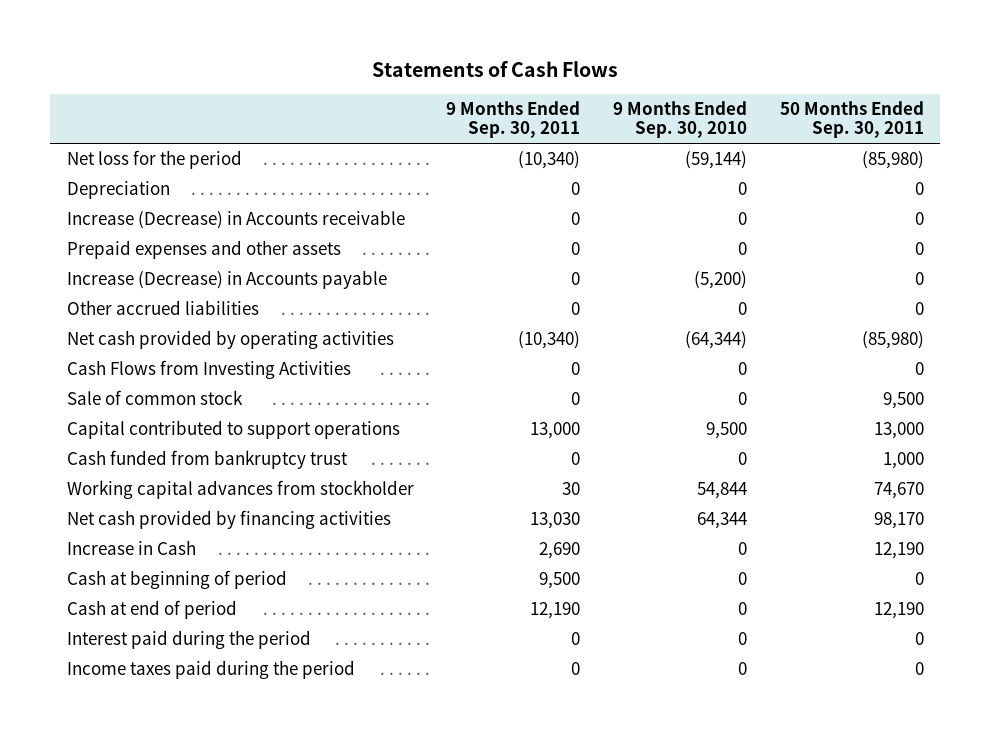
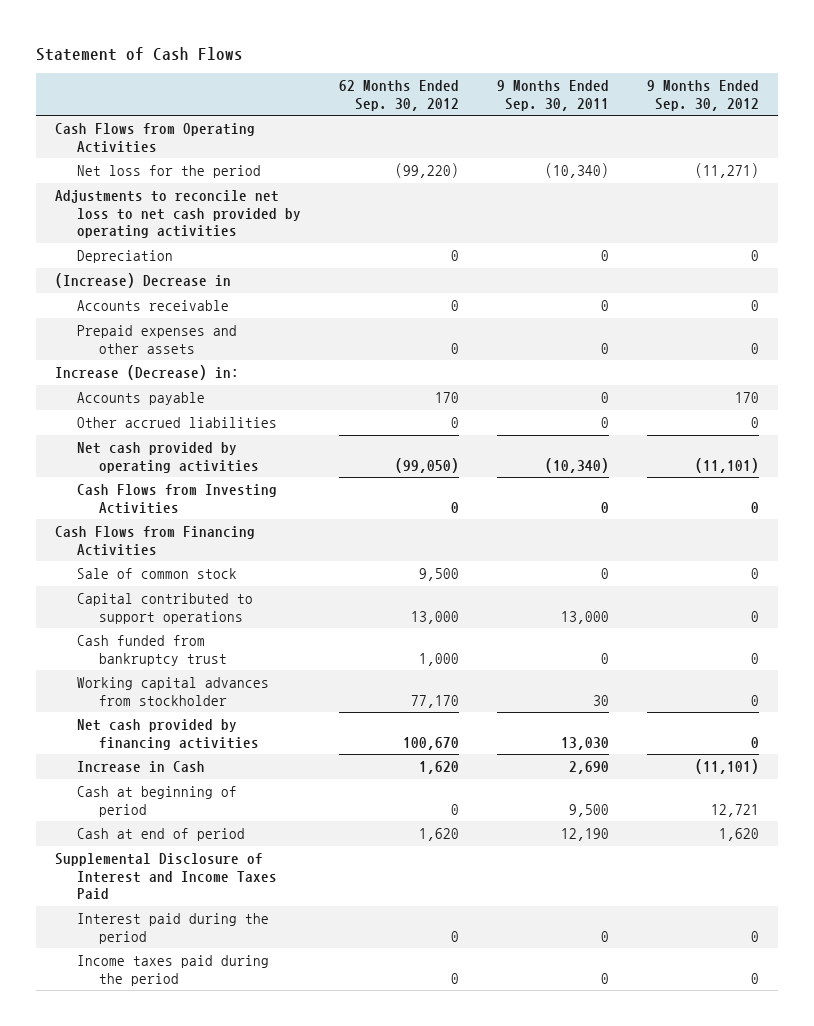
[372,60,619,77] Statements of Cash Flows -> [36,46,244,61] Statement of Cash Flows
[612,100,747,139] 9 Months Ended Sep. 30, 2010 -> none
[779,100,924,139] 50 Months Ended Sep. 30, 2011 -> none
none -> [338,80,459,111] 62 Months Ended Sep. 30, 2012
none -> [646,80,759,111] 9 Months Ended Sep. 30, 2012
none -> [55,123,256,153] Cash Flows from Operating Activities
none -> [55,190,301,239] Adjustments to reconcile net loss to net cash provided by operating activities
none -> [55,273,232,289] (Increase) Decrease in
[66,209,405,229] Increase (Decrease) in Accounts receivable -> [76,300,229,312] Accounts receivable
none -> [55,365,240,381] Increase (Decrease) in:
[66,269,387,289] Increase (Decrease) in Accounts payable -> [76,392,205,406] Accounts payable
none -> [55,526,256,556] Cash Flows from Financing Activities
none -> [55,853,277,900] Supplemental Disclosure of Interest and Income Taxes Paid

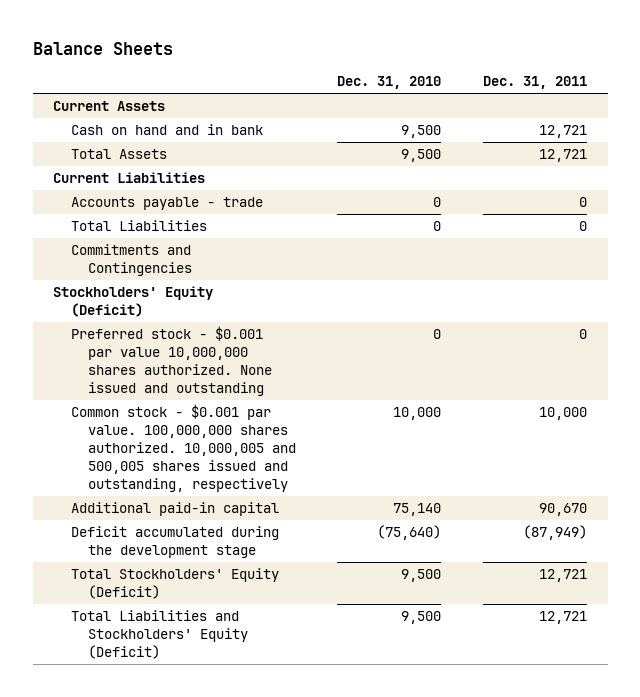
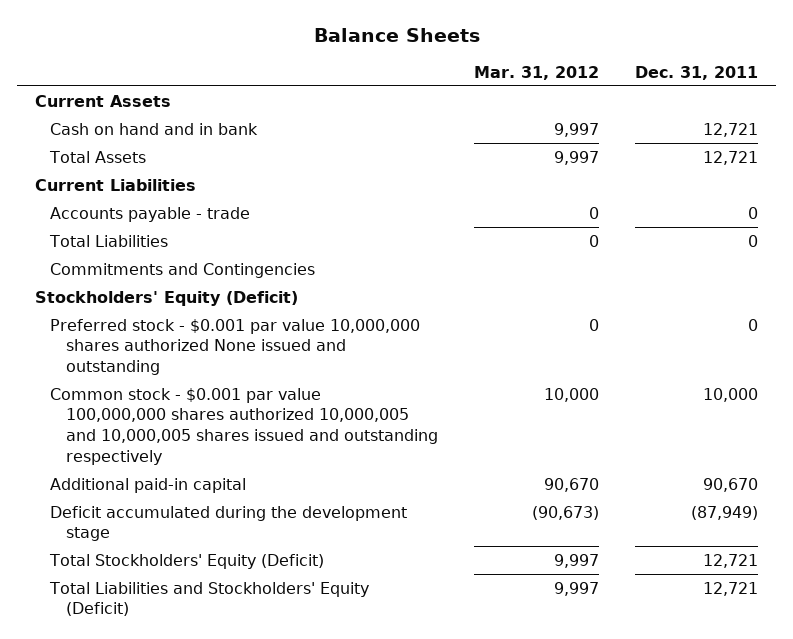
[337,76,442,90] Dec. 31, 2010 -> none
none -> [474,65,600,80] Mar. 31, 2012
[70,326,272,397] Preferred stock - $0.001 par value 10,000,000 shares authorized. None issued and outstanding -> [50,318,421,376] Preferred stock - $0.001 par value 10,000,000 shares authorized None issued and outstanding
[70,404,296,493] Common stock - $0.001 par value. 100,000,000 shares authorized. 10,000,005 and 500,005 shares issued and outstanding, respectively -> [50,387,438,465] Common stock - $0.001 par value 100,000,000 shares authorized 10,000,005 and 10,000,005 shares issued and outstanding respectively

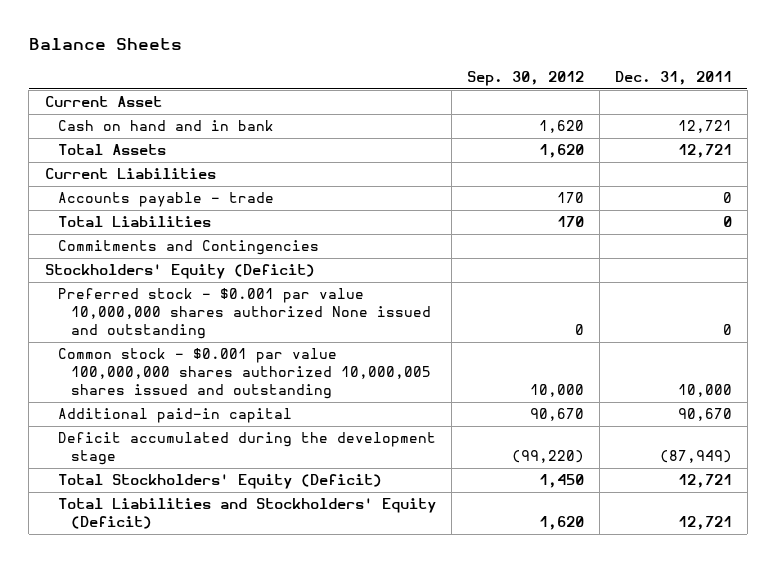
[474,65,600,80] Mar. 31, 2012 -> none
none -> [466,70,584,86] Sep. 30, 2012
[35,94,172,107] Current Assets -> [44,96,162,108] Current Asset
[50,387,438,465] Common stock - $0.001 par value 100,000,000 shares authorized 10,000,005 and 10,000,005 shares issued and outstanding respectively -> [57,348,431,400] Common stock - $0.001 par value 100,000,000 shares authorized 10,000,005 shares issued and outstanding

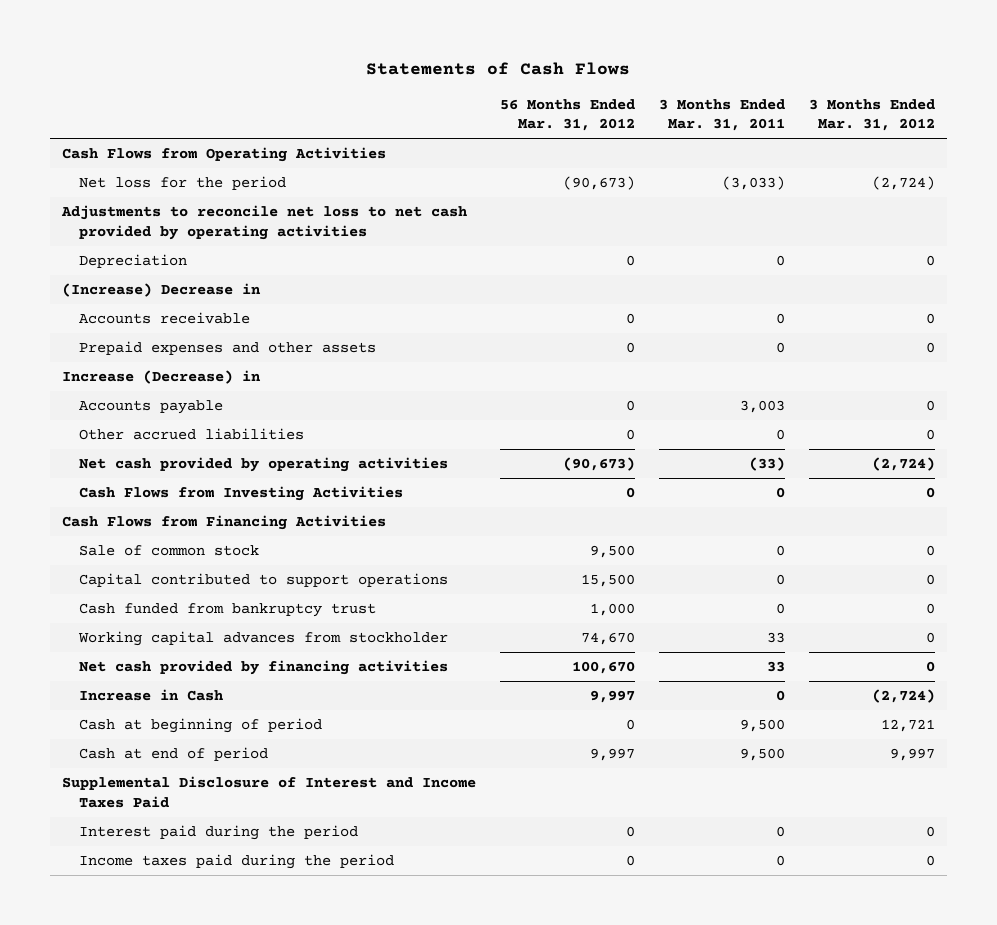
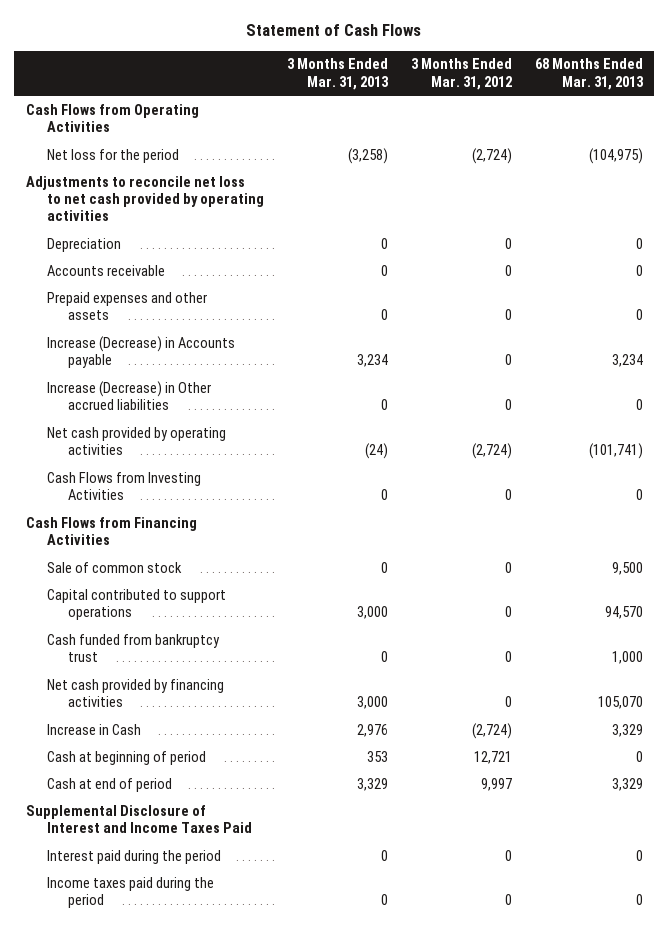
[366,61,631,75] Statements of Cash Flows -> [246,24,422,37] Statement of Cash Flows
[499,98,635,132] 56 Months Ended Mar. 31, 2012 -> none
[658,98,785,132] 3 Months Ended Mar. 31, 2011 -> none
none -> [286,58,389,90] 3 Months Ended Mar. 31, 2013
none -> [534,58,644,90] 68 Months Ended Mar. 31, 2013
[61,282,261,297] (Increase) Decrease in -> none
[61,369,261,384] Increase (Decrease) in -> none
[78,399,223,414] Accounts payable -> [46,335,235,369] Increase (Decrease) in Accounts payable
[78,427,304,440] Other accrued liabilities -> [46,380,211,411] Increase (Decrease) in Other accrued liabilities
[77,630,448,646] Working capital advances from stockholder -> none

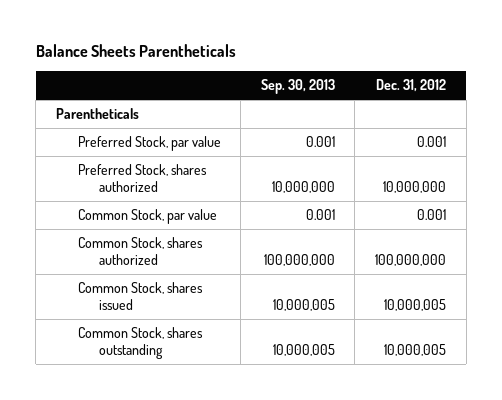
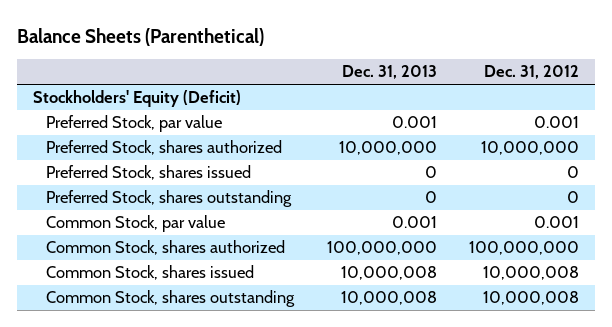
[35,44,236,58] Balance Sheets Parentheticals -> [17,27,265,46] Balance Sheets (Parenthetical)
[260,79,335,95] Sep. 30, 2013 -> none
none -> [341,65,437,80] Dec. 31, 2013
[56,108,140,120] Parentheticals -> none
none -> [33,90,242,108] Stockholders' Equity (Deficit)
none -> [46,165,252,181] Preferred Stock, shares issued
none -> [46,190,293,208] Preferred Stock, shares outstanding
[384,299,447,312] 10,000,005 -> [482,266,579,281] 10,000,008
[384,344,447,357] 10,000,005 -> [482,291,579,306] 10,000,008

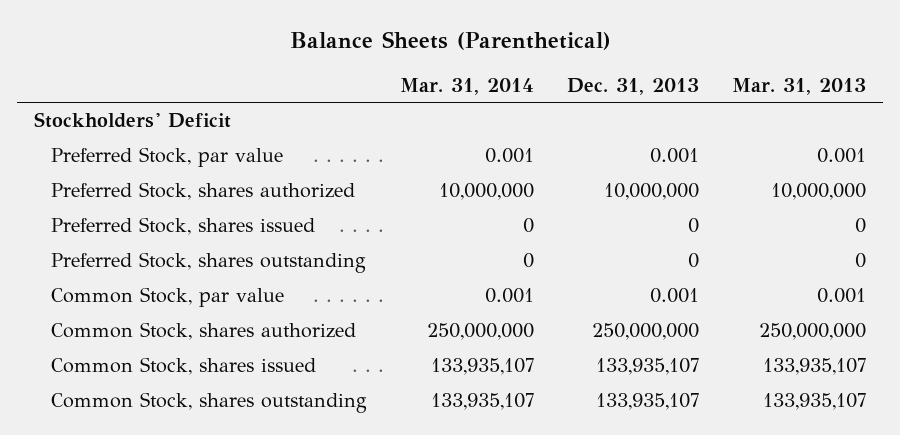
[483,65,579,80] Dec. 31, 2012 -> none
none -> [400,77,535,95] Mar. 31, 2014
none -> [732,77,867,95] Mar. 31, 2013
[33,90,242,108] Stockholders' Equity (Deficit) -> [33,112,231,129] Stockholders' Deficit
[326,241,437,256] 100,000,000 -> [592,323,700,341] 250,000,000
[340,266,437,281] 10,000,008 -> [596,358,700,376] 133,935,107
[340,291,437,306] 10,000,008 -> [596,393,700,411] 133,935,107

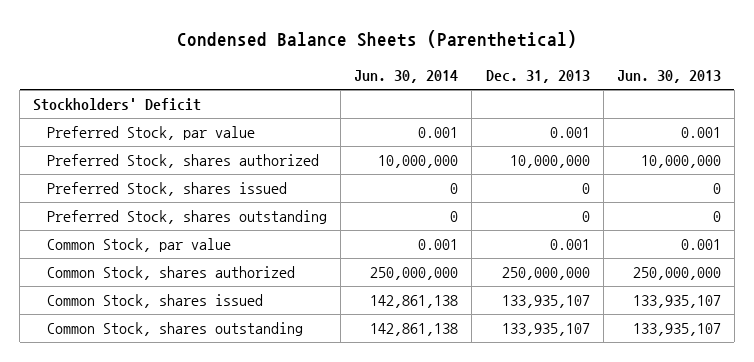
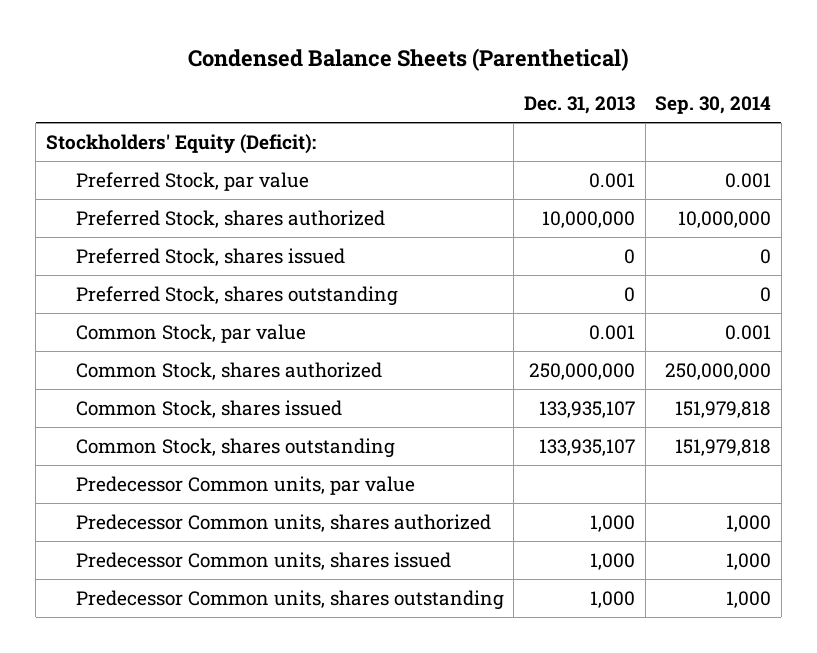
[354,70,459,84] Jun. 30, 2014 -> none
[616,70,721,84] Jun. 30, 2013 -> none
none -> [655,96,772,115] Sep. 30, 2014
[33,98,202,112] Stockholders' Deficit -> [46,133,317,154] Stockholders' Equity (Deficit):
none -> [75,475,415,495] Predecessor Common units, par value
none -> [75,513,491,532] Predecessor Common units, shares authorized
none -> [75,551,451,570] Predecessor Common units, shares issued
none -> [75,589,504,610] Predecessor Common units, shares outstanding

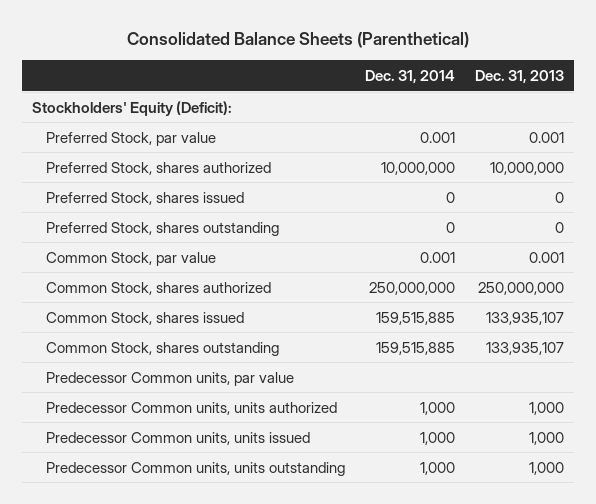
[187,47,629,71] Condensed Balance Sheets (Parenthetical) -> [127,32,470,49] Consolidated Balance Sheets (Parenthetical)
[655,96,772,115] Sep. 30, 2014 -> none
none -> [364,69,455,83] Dec. 31, 2014
[75,513,491,532] Predecessor Common units, shares authorized -> [45,401,337,415] Predecessor Common units, units authorized
[75,551,451,570] Predecessor Common units, shares issued -> [45,431,310,445] Predecessor Common units, units issued
[75,589,504,610] Predecessor Common units, shares outstanding -> [45,461,345,476] Predecessor Common units, units outstanding

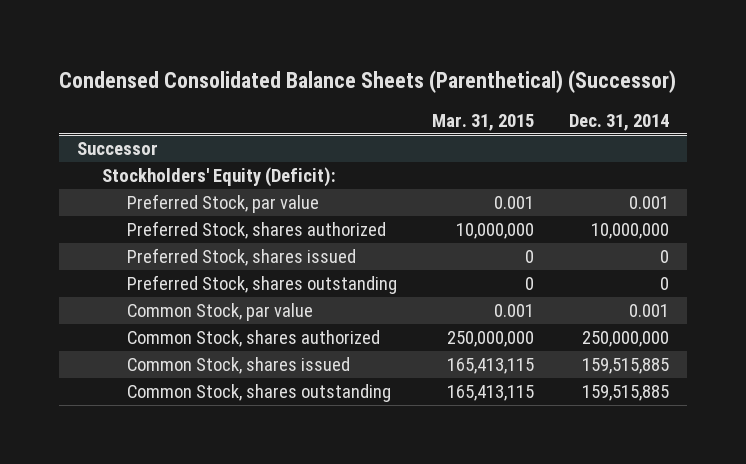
[127,32,470,49] Consolidated Balance Sheets (Parenthetical) -> [59,70,677,94] Condensed Consolidated Balance Sheets (Parenthetical) (Successor)
[475,69,565,83] Dec. 31, 2013 -> none
none -> [432,114,535,132] Mar. 31, 2015
none -> [76,142,158,156] Successor
[45,371,294,386] Predecessor Common units, par value -> none
[45,401,337,415] Predecessor Common units, units authorized -> none
[45,431,310,445] Predecessor Common units, units issued -> none
[45,461,345,476] Predecessor Common units, units outstanding -> none

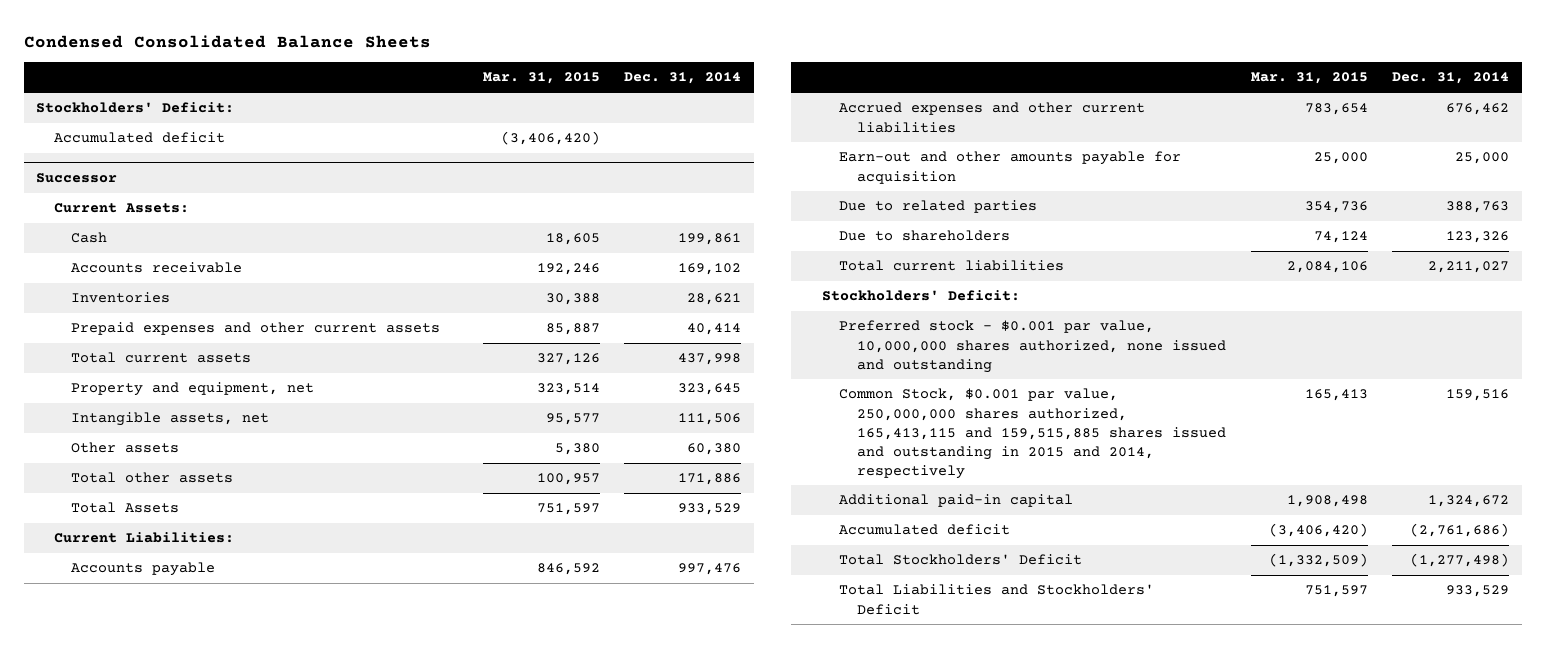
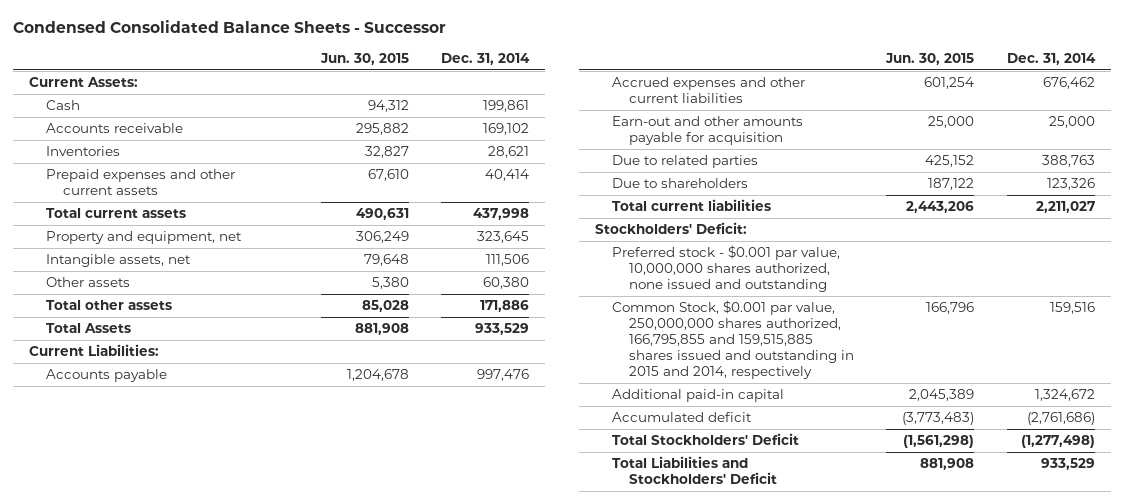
[23,34,431,48] Condensed Consolidated Balance Sheets -> [12,20,446,34] Condensed Consolidated Balance Sheets - Successor
[482,72,600,85] Mar. 31, 2015 -> none
none -> [319,52,409,65] Jun. 30, 2015
[35,102,234,114] Stockholders' Deficit: -> none
[53,132,225,144] Accumulated deficit -> none
[35,172,117,183] Successor -> none
[839,388,1226,479] Common Stock, $0.001 par value, 250,000,000 shares authorized, 165,413,115 and 159,515,885 shares issued and outstanding in 2015 and 2014, respectively -> [611,300,854,379] Common Stock, $0.001 par value, 250,000,000 shares authorized, 166,795,855 and 159,515,885 shares issued and outstanding in 2015 and 2014, respectively

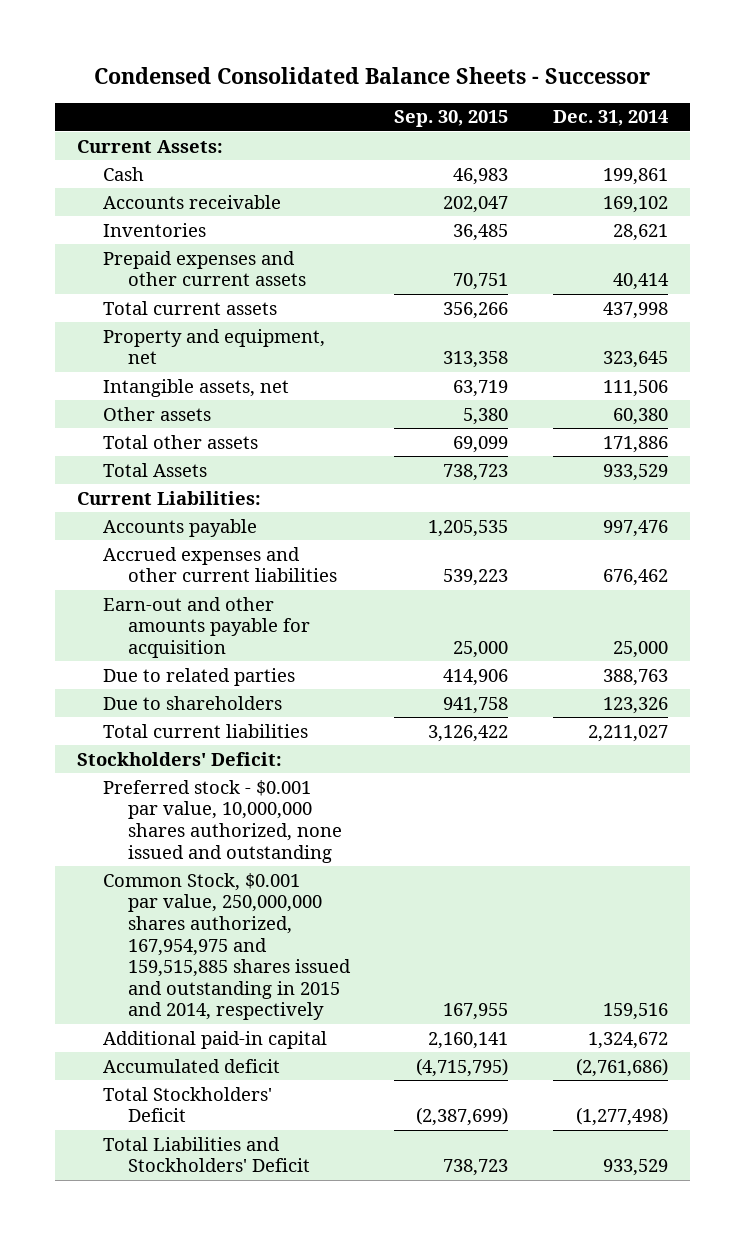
[319,52,409,65] Jun. 30, 2015 -> none
none -> [394,110,509,128] Sep. 30, 2015
[611,300,854,379] Common Stock, $0.001 par value, 250,000,000 shares authorized, 166,795,855 and 159,515,885 shares issued and outstanding in 2015 and 2014, respectively -> [102,872,352,1021] Common Stock, $0.001 par value, 250,000,000 shares authorized, 167,954,975 and 159,515,885 shares issued and outstanding in 2015 and 2014, respectively

